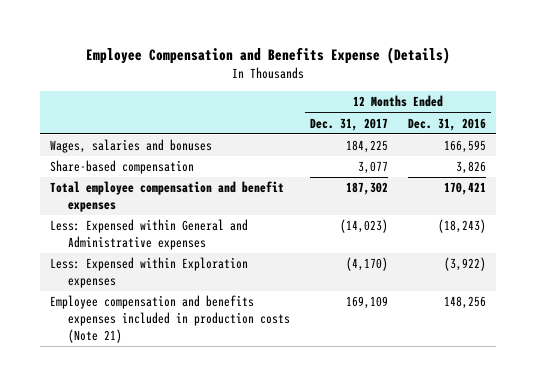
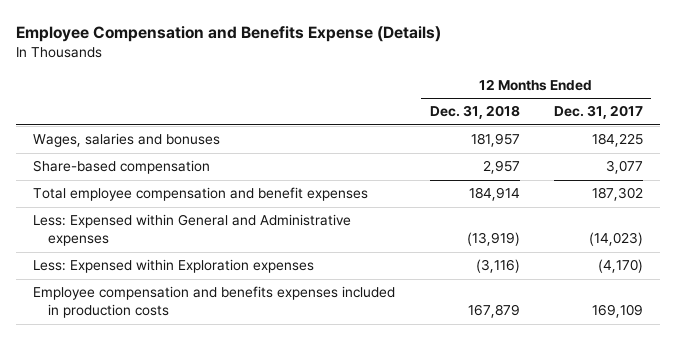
[407,117,486,131] Dec. 31, 2016 -> none
none -> [429,105,520,120] Dec. 31, 2018
[49,295,290,343] Employee compensation and benefits expenses included in production costs (Note 21) -> [33,286,396,319] Employee compensation and benefits expenses included in production costs

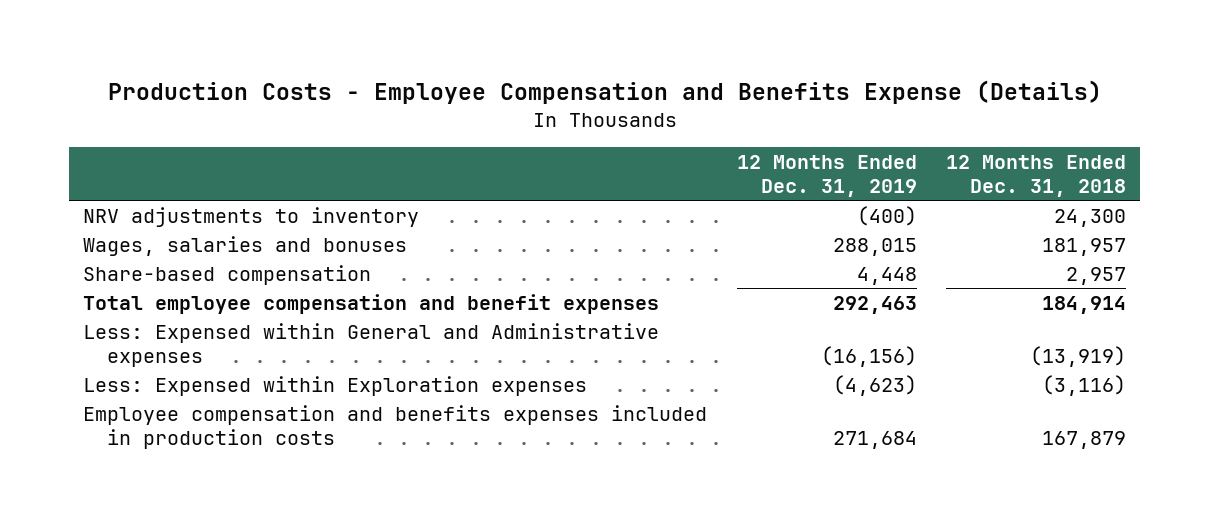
[16,26,442,43] Employee Compensation and Benefits Expense (Details) -> [107,80,1102,105] Production Costs - Employee Compensation and Benefits Expense (Details)
[553,105,643,120] Dec. 31, 2017 -> none
none -> [736,154,917,197] 12 Months Ended Dec. 31, 2019
none -> [83,206,420,227] NRV adjustments to inventory

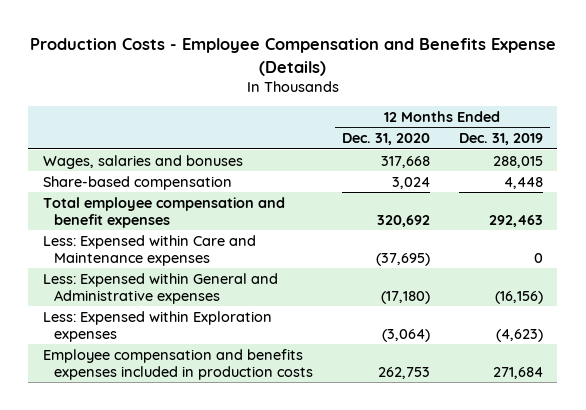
[945,154,1126,197] 12 Months Ended Dec. 31, 2018 -> none
none -> [341,133,430,146] Dec. 31, 2020
[83,206,420,227] NRV adjustments to inventory -> none
none -> [42,234,256,266] Less: Expensed within Care and Maintenance expenses

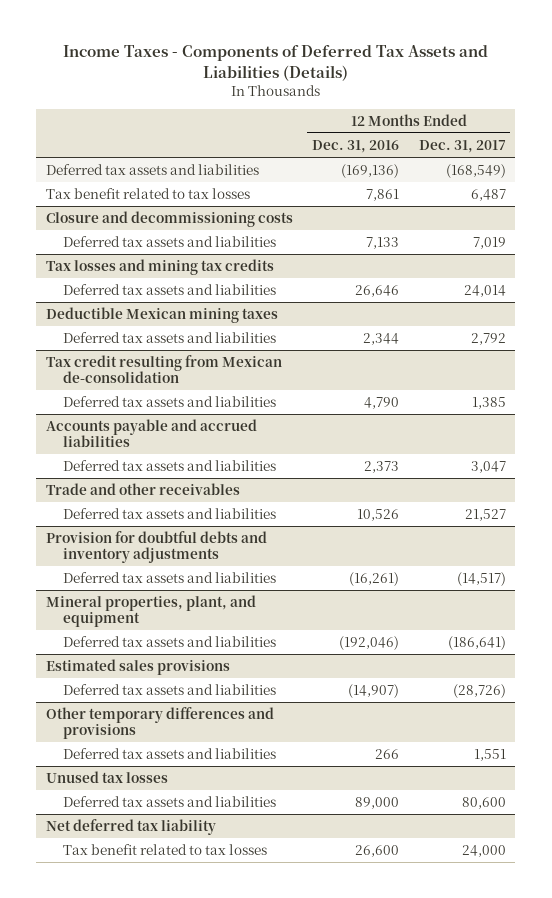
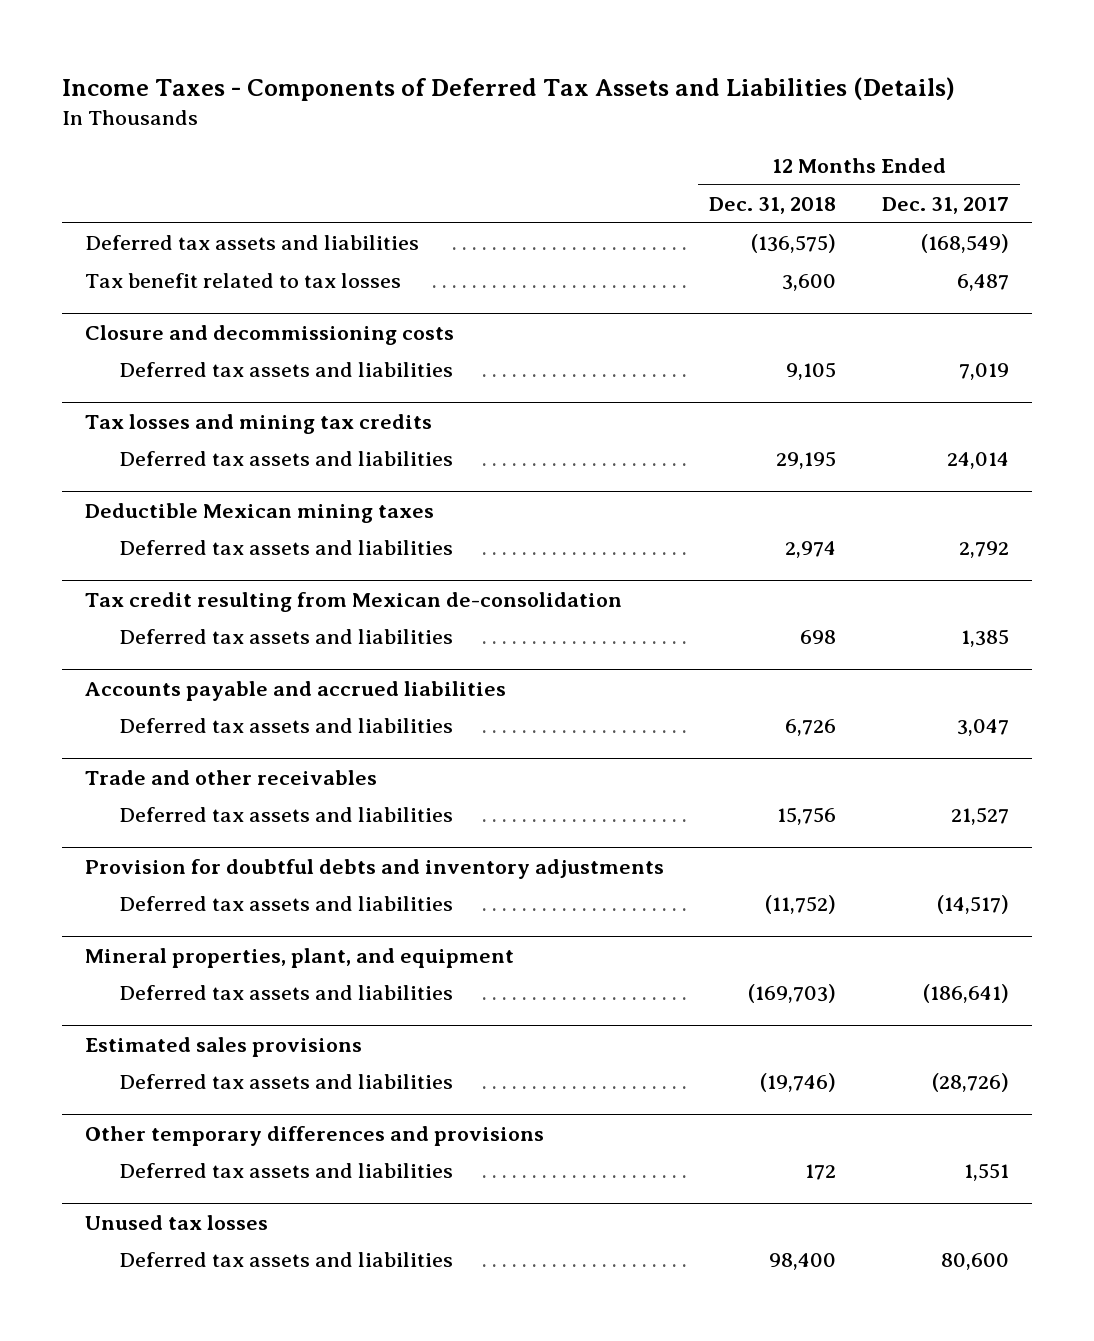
[312,139,400,153] Dec. 31, 2016 -> none
none -> [709,197,837,215] Dec. 31, 2018
[46,818,217,835] Net deferred tax liability -> none
[62,843,267,855] Tax benefit related to tax losses -> none

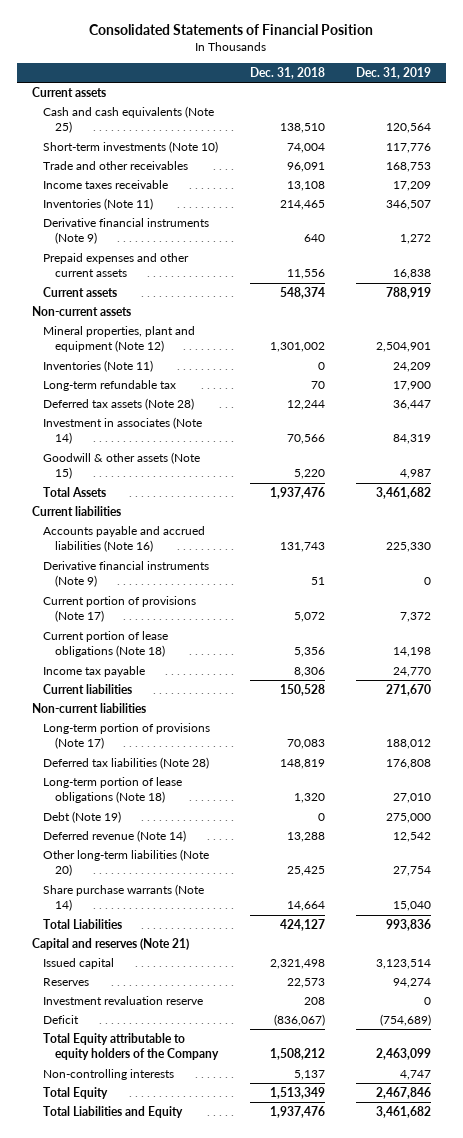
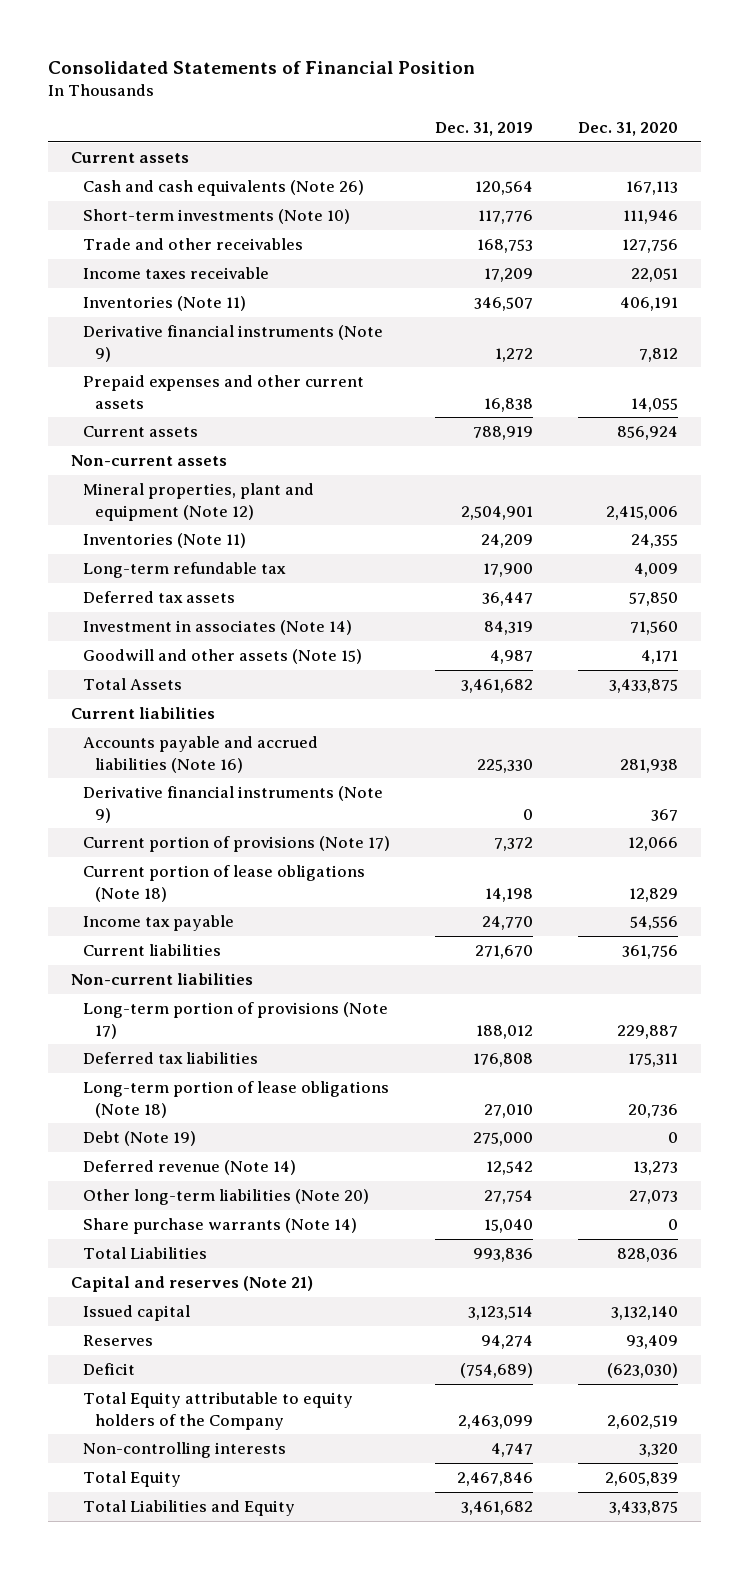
[249,67,325,80] Dec. 31, 2018 -> none
none -> [578,121,679,136] Dec. 31, 2020
[43,105,215,134] Cash and cash equivalents (Note 25) -> [82,180,364,197] Cash and cash equivalents (Note 26)
[43,397,195,410] Deferred tax assets (Note 28) -> [82,591,235,604] Deferred tax assets
[43,451,201,480] Goodwill & other assets (Note 15) -> [82,649,362,665] Goodwill and other assets (Note 15)
[43,756,210,769] Deferred tax liabilities (Note 28) -> [82,1052,258,1065] Deferred tax liabilities
[43,995,204,1005] Investment revaluation reserve -> none

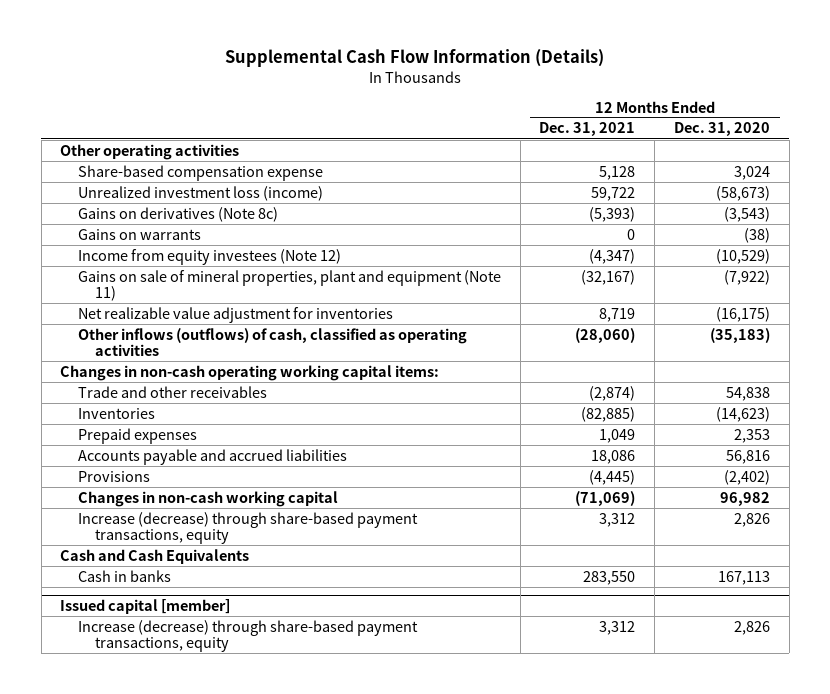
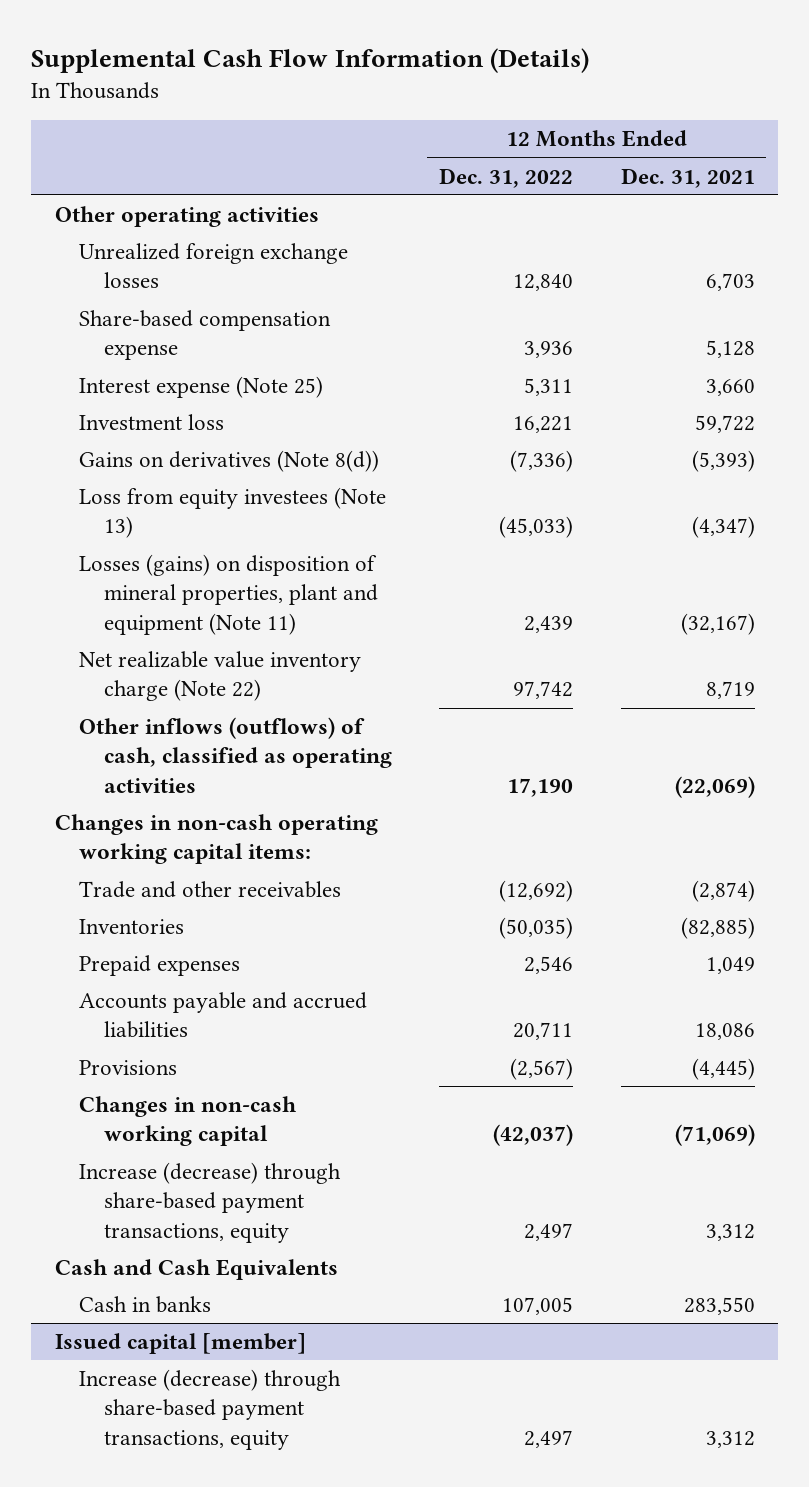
[674,122,771,137] Dec. 31, 2020 -> none
none -> [439,167,574,188] Dec. 31, 2022
none -> [79,243,349,289] Unrealized foreign exchange losses
[77,228,201,240] Gains on warrants -> none
none -> [79,376,324,399] Interest expense (Note 25)
[77,185,323,201] Unrealized investment loss (income) -> [79,414,225,431] Investment loss
[77,206,278,222] Gains on derivatives (Note 8c) -> [79,450,380,473] Gains on derivatives (Note 8(d))
[77,248,341,265] Income from equity investees (Note 12) -> [79,487,387,539] Loss from equity investees (Note 13)
[77,269,501,302] Gains on sale of mineral properties, plant and equipment (Note 11) -> [79,554,378,635] Losses (gains) on disposition of mineral properties, plant and equipment (Note 11)
[77,306,393,323] Net realizable value adjustment for inventories -> [79,651,362,702] Net realizable value inventory charge (Note 22)
[575,327,636,343] (28,060) -> [674,775,755,798] (22,069)

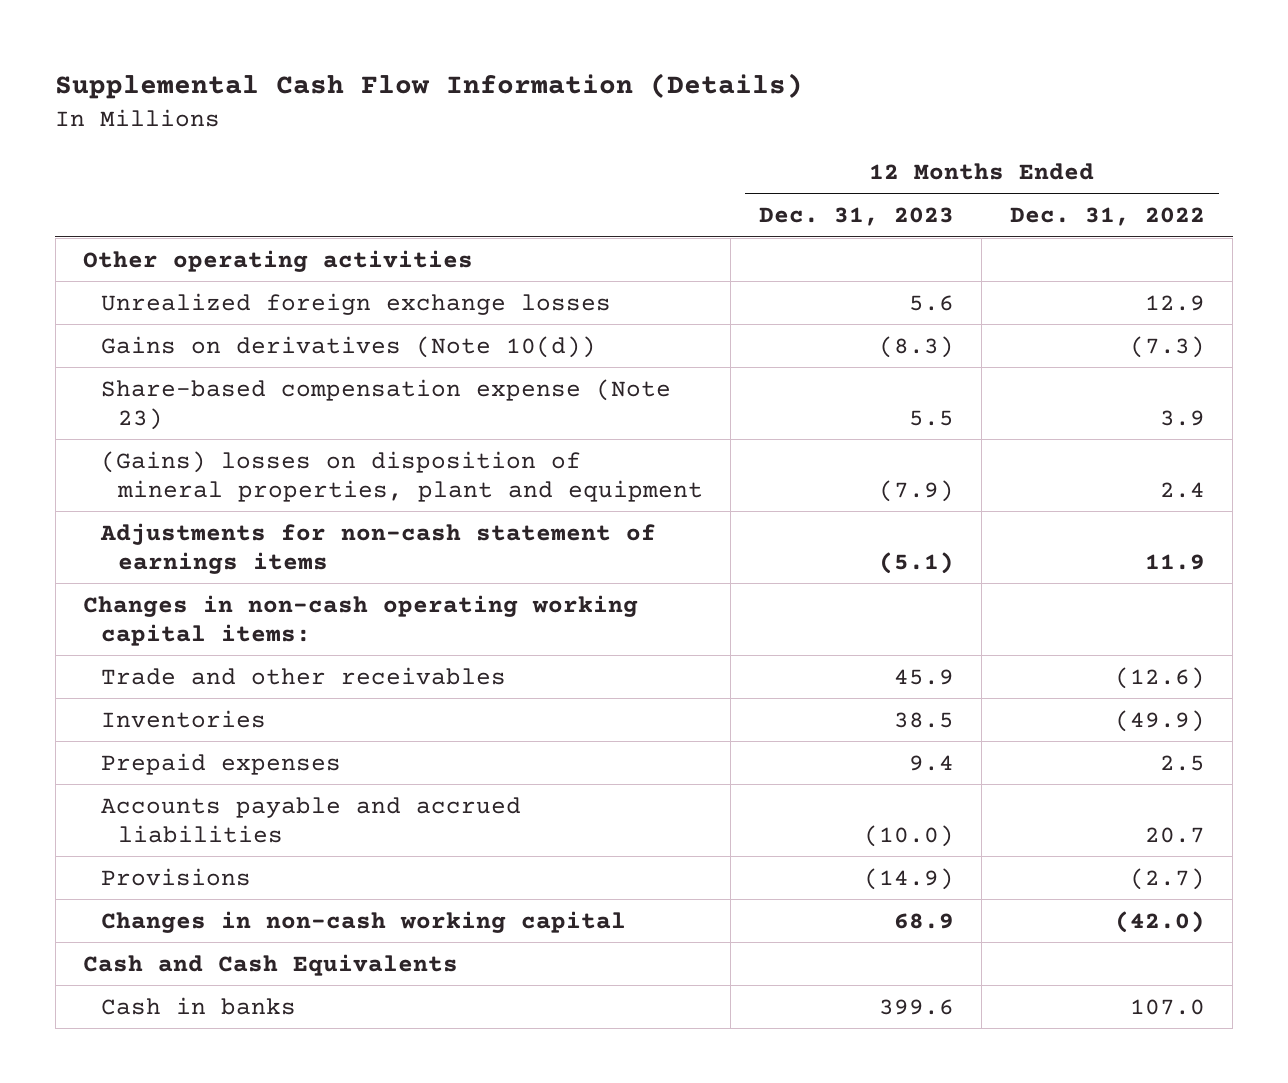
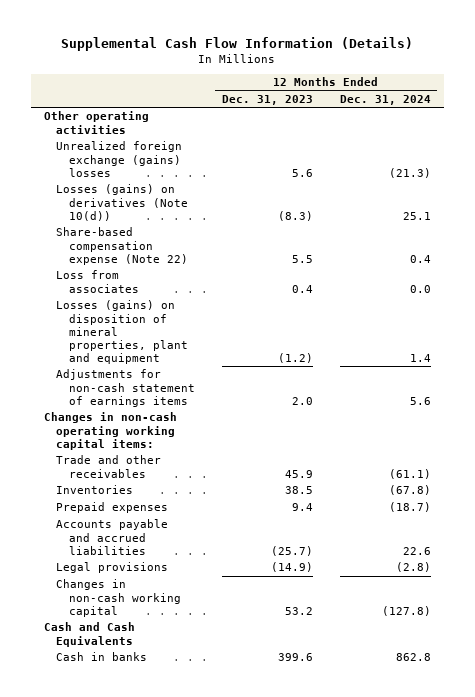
[1009,207,1205,227] Dec. 31, 2022 -> none
none -> [339,95,431,106] Dec. 31, 2024
[100,292,611,315] Unrealized foreign exchange losses -> [56,141,183,177] Unrealized foreign exchange (gains) losses
[100,335,596,358] Gains on derivatives (Note 10(d)) -> [56,184,188,221] Losses (gains) on derivatives (Note 10(d))
[100,378,671,430] Share-based compensation expense (Note 23) -> [56,227,188,265] Share-based compensation expense (Note 22)
none -> [56,270,139,293] Loss from associates
[100,450,704,502] (Gains) losses on disposition of mineral properties, plant and equipment -> [56,300,188,364] Losses (gains) on disposition of mineral properties, plant and equipment
[878,479,954,502] (7.9) -> [277,352,313,363] (1.2)
[878,551,954,574] (5.1) -> [291,396,313,405] 2.0
[863,824,954,847] (10.0) -> [270,545,313,556] (25.7)
[100,867,251,886] Provisions -> [56,562,169,574] Legal provisions
[893,912,954,929] 68.9 -> [284,606,313,615] 53.2

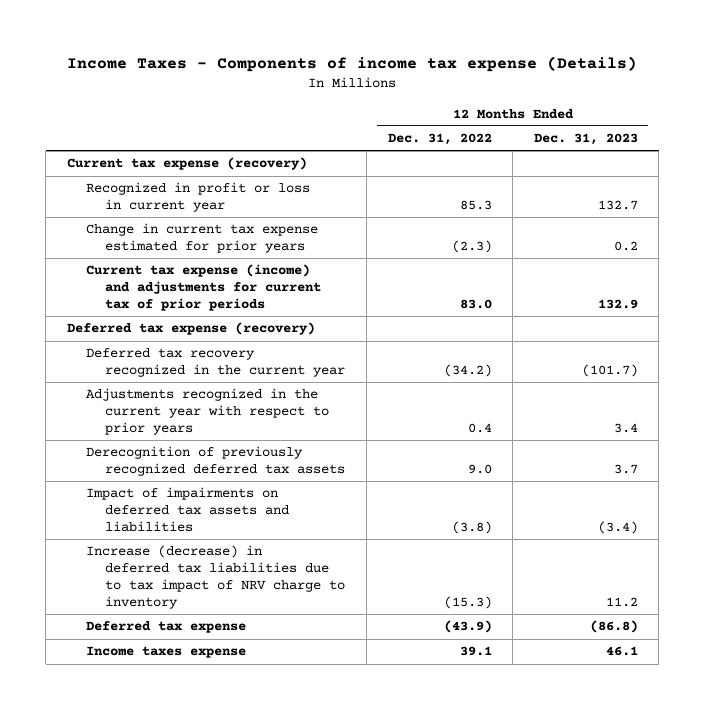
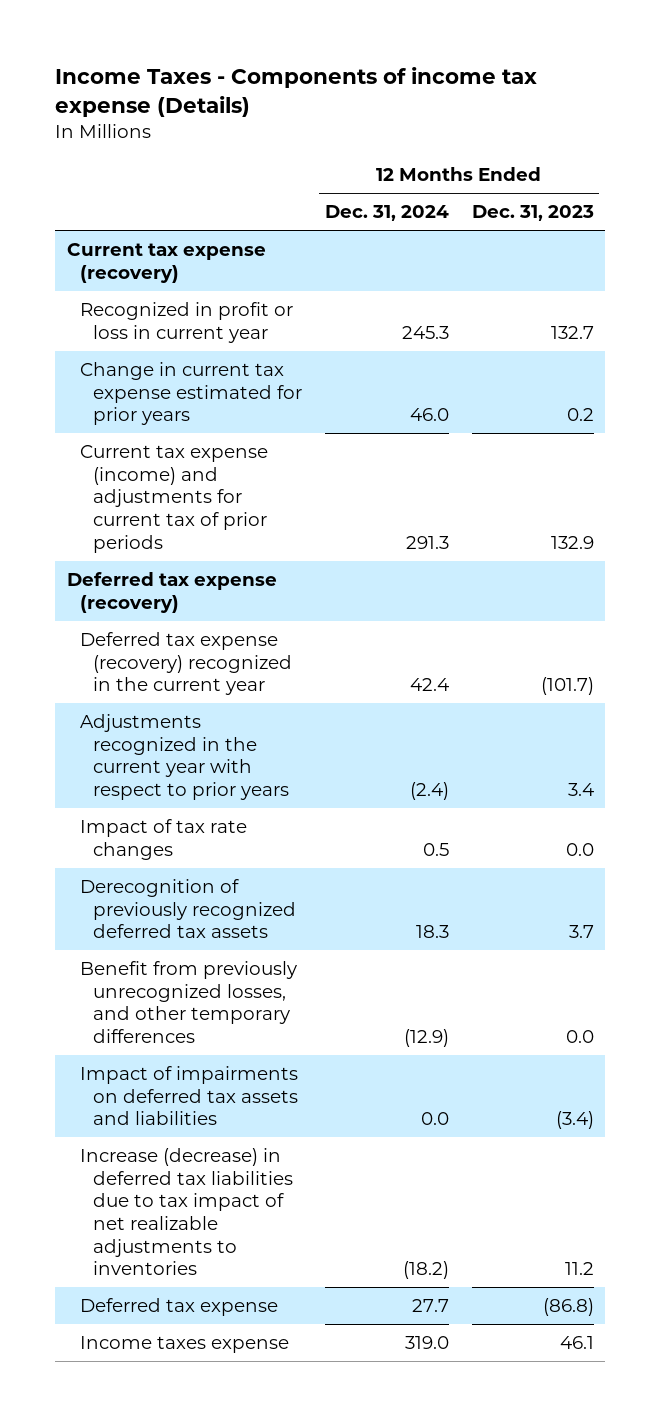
[387,133,492,146] Dec. 31, 2022 -> none
none -> [325,205,450,222] Dec. 31, 2024
[86,348,346,378] Deferred tax recovery recognized in the current year -> [80,631,293,696] Deferred tax expense (recovery) recognized in the current year
none -> [80,818,248,860] Impact of tax rate changes
none -> [80,960,298,1044] Benefit from previously unrecognized losses, and other temporary differences
[86,545,346,609] Increase (decrease) in deferred tax liabilities due to tax impact of NRV charge to inventory -> [80,1147,294,1276] Increase (decrease) in deferred tax liabilities due to tax impact of net realizable adjustments to inventories

